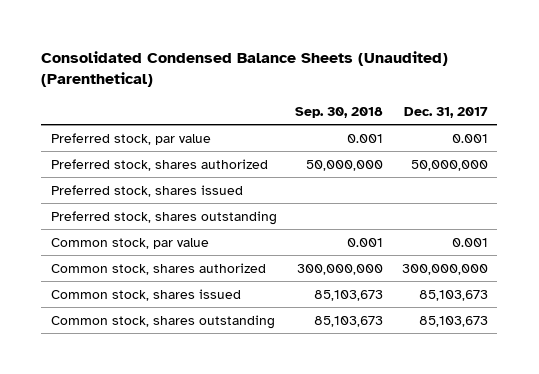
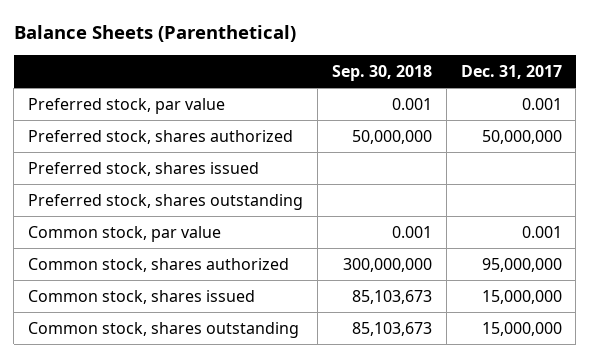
[41,50,449,88] Consolidated Condensed Balance Sheets (Unaudited) (Parenthetical) -> [13,24,296,42] Balance Sheets (Parenthetical)
[402,263,489,275] 300,000,000 -> [481,257,562,272] 95,000,000
[419,289,489,301] 85,103,673 -> [481,289,562,304] 15,000,000
[419,315,489,327] 85,103,673 -> [481,321,562,336] 15,000,000

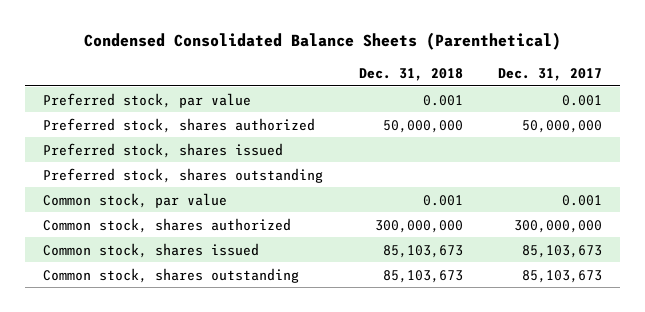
[13,24,296,42] Balance Sheets (Parenthetical) -> [83,32,561,51] Condensed Consolidated Balance Sheets (Parenthetical)
[331,64,432,81] Sep. 30, 2018 -> none
none -> [358,67,463,81] Dec. 31, 2018
[481,257,562,272] 95,000,000 -> [514,219,603,233] 300,000,000
[481,289,562,304] 15,000,000 -> [522,244,603,258] 85,103,673
[481,321,562,336] 15,000,000 -> [522,269,603,283] 85,103,673

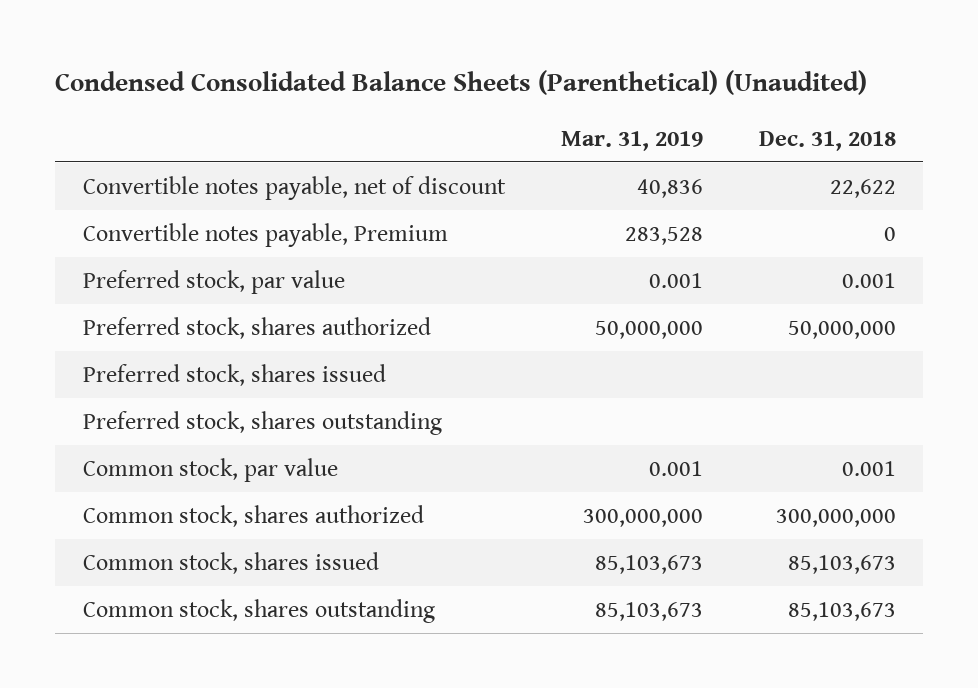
[83,32,561,51] Condensed Consolidated Balance Sheets (Parenthetical) -> [55,70,868,96] Condensed Consolidated Balance Sheets (Parenthetical) (Unaudited)
[498,67,603,81] Dec. 31, 2017 -> none
none -> [560,130,703,151] Mar. 31, 2019
none -> [82,175,506,200] Convertible notes payable, net of discount
none -> [82,222,448,247] Convertible notes payable, Premium

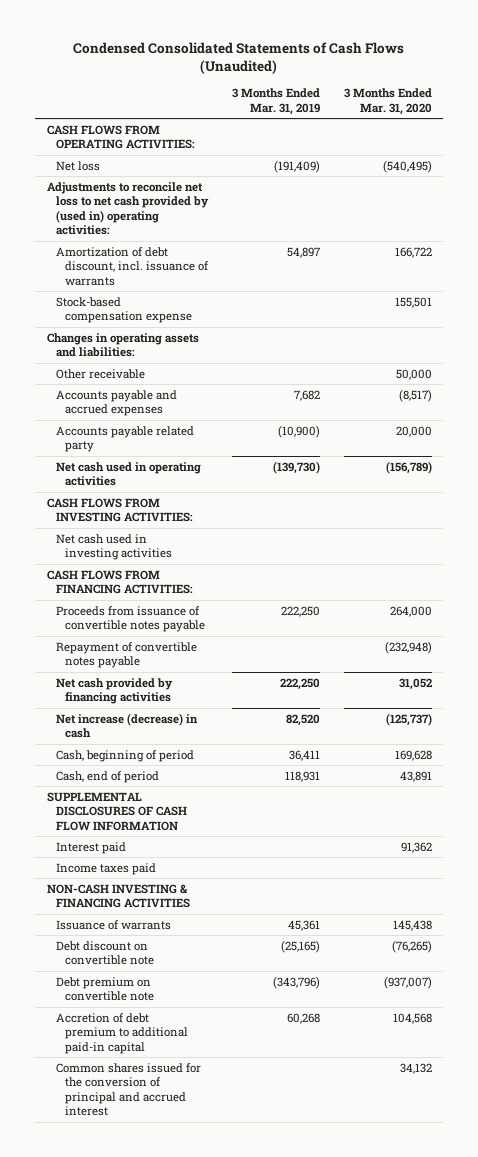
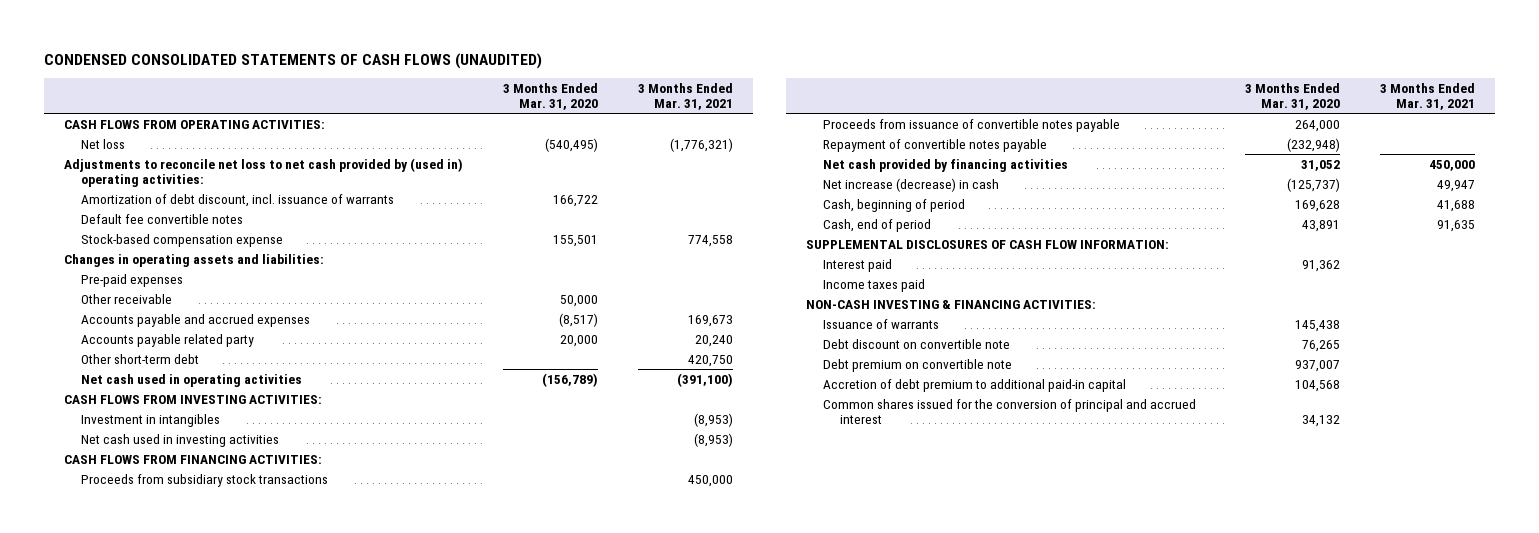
[73,41,405,74] Condensed Consolidated Statements of Cash Flows (Unaudited) -> [43,52,542,69] CONDENSED CONSOLIDATED STATEMENTS OF CASH FLOWS (UNAUDITED)
[231,88,320,115] 3 Months Ended Mar. 31, 2019 -> none
none -> [637,82,733,111] 3 Months Ended Mar. 31, 2021
none -> [80,213,243,224] Default fee convertible notes
none -> [80,273,183,287] Pre-paid expenses
none -> [80,353,199,364] Other short-term debt
none -> [80,413,220,427] Investment in intangibles
none -> [80,473,328,487] Proceeds from subsidiary stock transactions
[46,791,187,831] SUPPLEMENTAL DISCLOSURES OF CASH FLOW INFORMATION -> [806,239,1170,249] SUPPLEMENTAL DISCLOSURES OF CASH FLOW INFORMATION:
[46,883,190,909] NON-CASH INVESTING & FINANCING ACTIVITIES -> [806,299,1097,309] NON-CASH INVESTING & FINANCING ACTIVITIES:
[391,939,432,953] (76,265) -> [1302,339,1341,352] 76,265
[383,975,432,989] (937,007) -> [1295,359,1341,372] 937,007

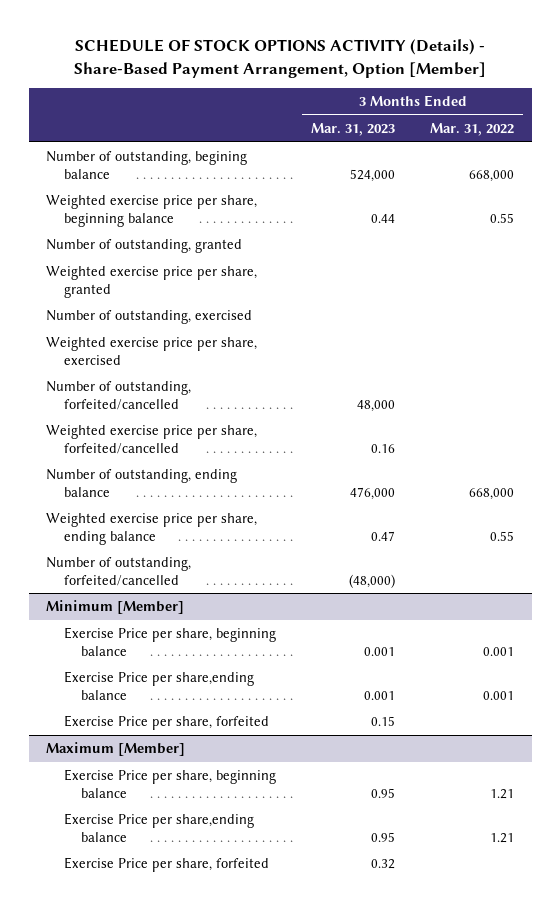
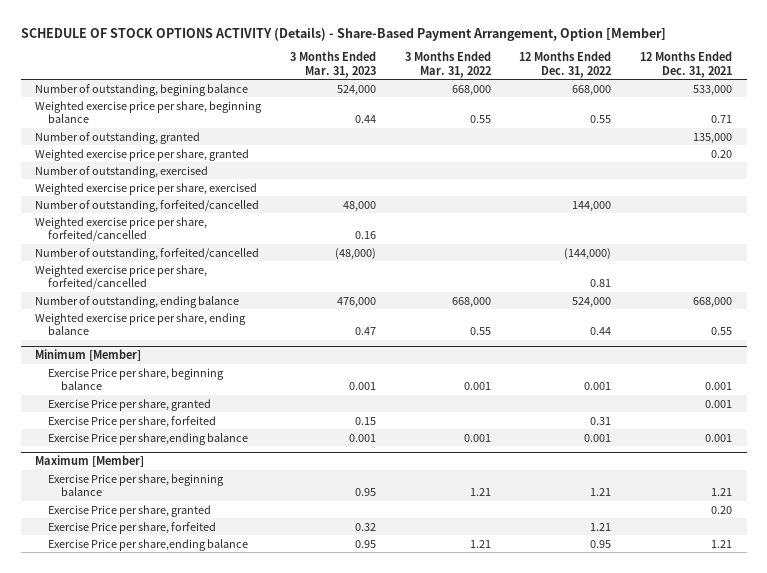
none -> [519,51,612,78] 12 Months Ended Dec. 31, 2022
none -> [640,51,733,78] 12 Months Ended Dec. 31, 2021
[46,557,192,586] Number of outstanding, forfeited/cancelled -> [34,247,259,260] Number of outstanding, forfeited/cancelled
none -> [34,264,207,290] Weighted exercise price per share, forfeited/cancelled
none -> [47,398,211,411] Exercise Price per share, granted
[63,671,254,700] Exercise Price per share,ending balance -> [47,432,248,445] Exercise Price per share,ending balance
none -> [47,504,211,517] Exercise Price per share, granted
[63,813,254,842] Exercise Price per share,ending balance -> [47,538,248,551] Exercise Price per share,ending balance

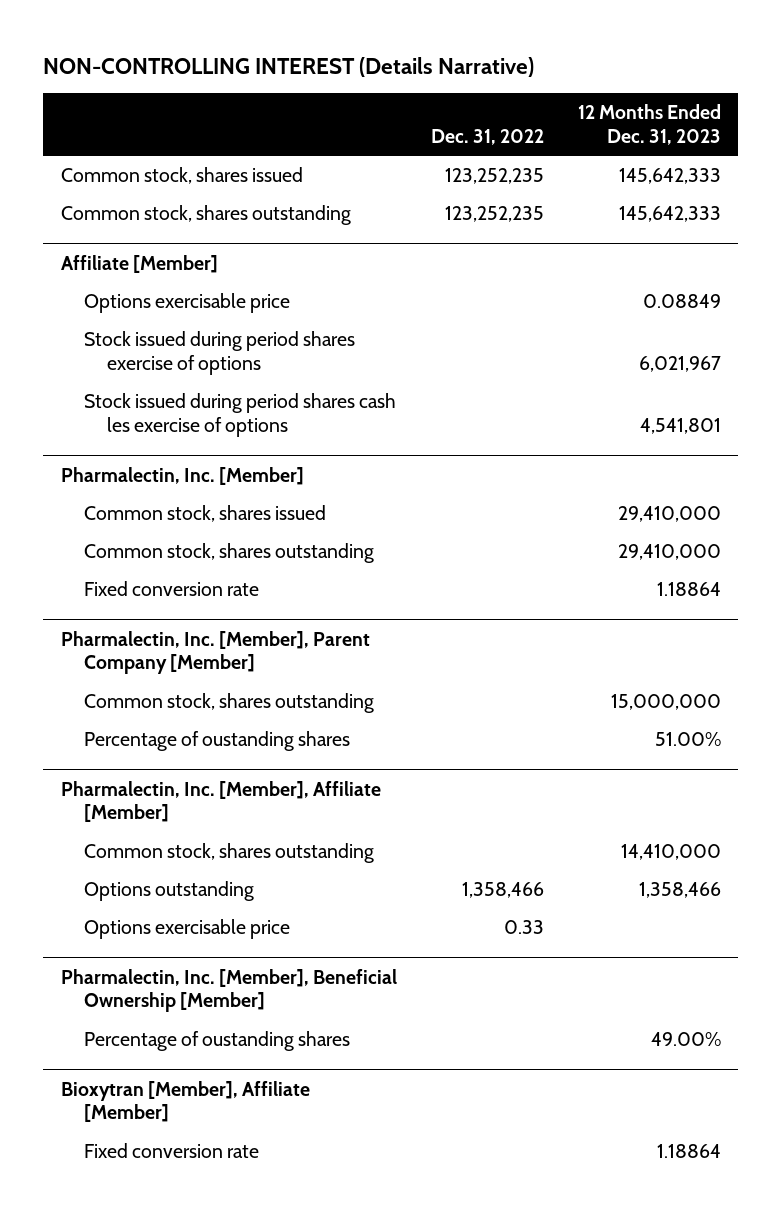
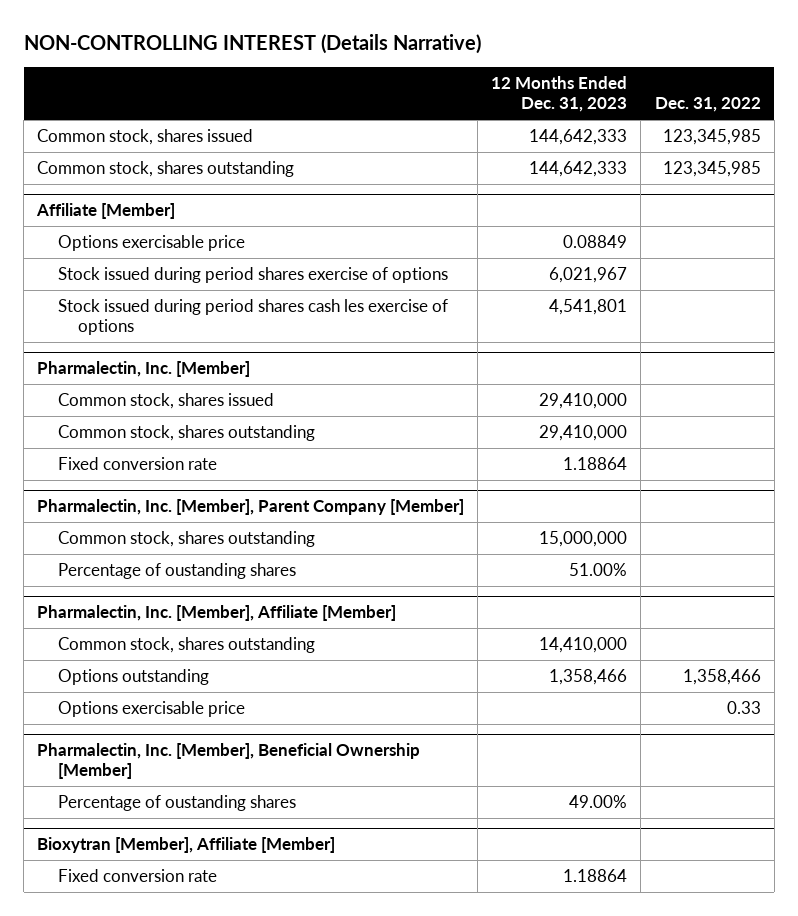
[444,168,544,185] 123,252,235 -> [662,128,761,145] 123,345,985
[619,168,722,185] 145,642,333 -> [529,128,628,145] 144,642,333
[444,206,544,223] 123,252,235 -> [662,160,761,177] 123,345,985
[619,206,722,223] 145,642,333 -> [529,160,628,177] 144,642,333

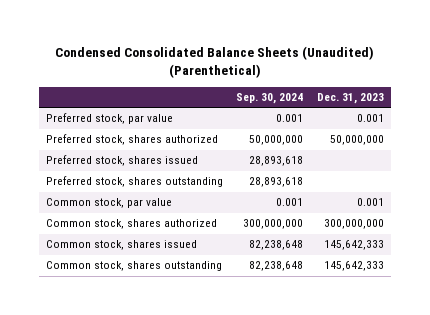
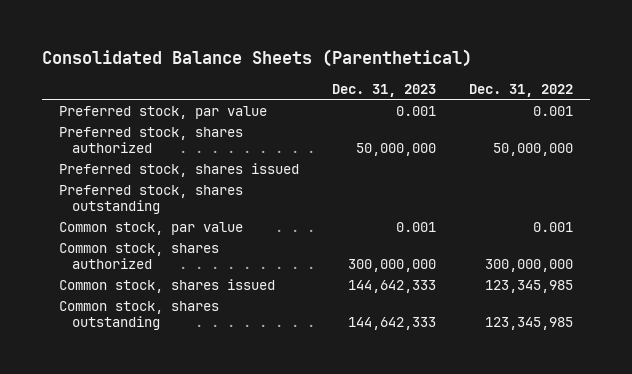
[54,46,374,79] Condensed Consolidated Balance Sheets (Unaudited) (Parenthetical) -> [42,49,473,68] Consolidated Balance Sheets (Parenthetical)
[236,93,304,105] Sep. 30, 2024 -> none
none -> [469,83,574,97] Dec. 31, 2022
[323,240,384,251] 145,642,333 -> [347,279,436,293] 144,642,333
[323,261,384,272] 145,642,333 -> [347,317,436,331] 144,642,333

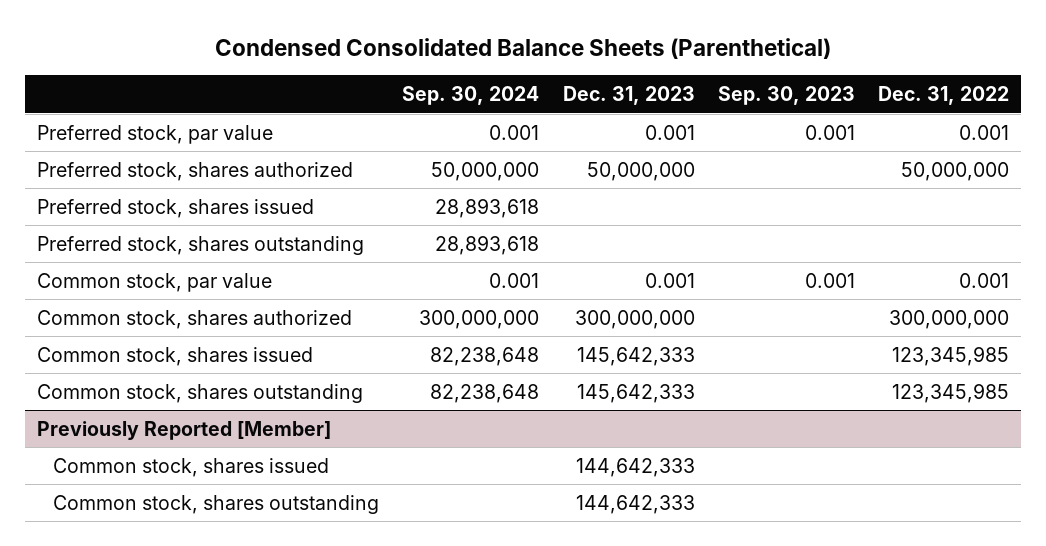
[42,49,473,68] Consolidated Balance Sheets (Parenthetical) -> [215,37,832,59] Condensed Consolidated Balance Sheets (Parenthetical)
none -> [402,86,540,106] Sep. 30, 2024
none -> [717,86,855,106] Sep. 30, 2023
[347,279,436,293] 144,642,333 -> [576,346,695,366] 145,642,333
[347,317,436,331] 144,642,333 -> [576,383,695,403] 145,642,333
none -> [36,420,331,440] Previously Reported [Member]
none -> [52,457,329,477] Common stock, shares issued
none -> [52,494,379,514] Common stock, shares outstanding

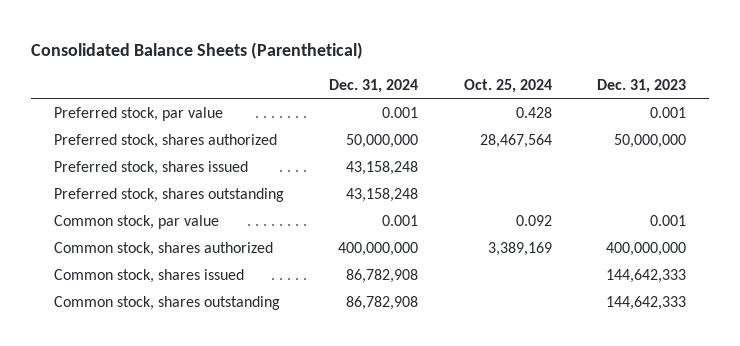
[215,37,832,59] Condensed Consolidated Balance Sheets (Parenthetical) -> [31,41,364,59] Consolidated Balance Sheets (Parenthetical)
[402,86,540,106] Sep. 30, 2024 -> none
[717,86,855,106] Sep. 30, 2023 -> none
[878,86,1010,106] Dec. 31, 2022 -> none
none -> [329,78,419,93] Dec. 31, 2024
none -> [463,78,552,93] Oct. 25, 2024
[36,346,313,366] Common stock, shares issued -> none
[36,383,363,403] Common stock, shares outstanding -> none
[36,420,331,440] Previously Reported [Member] -> none
[574,309,695,329] 300,000,000 -> [606,241,687,256] 400,000,000

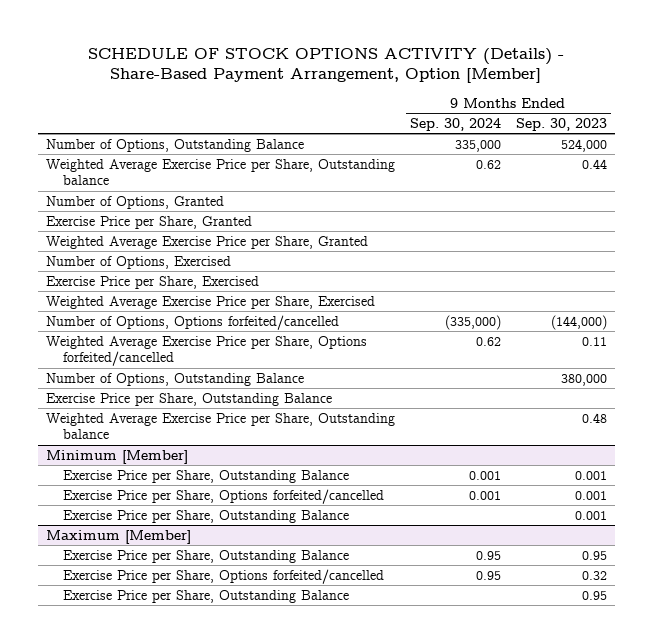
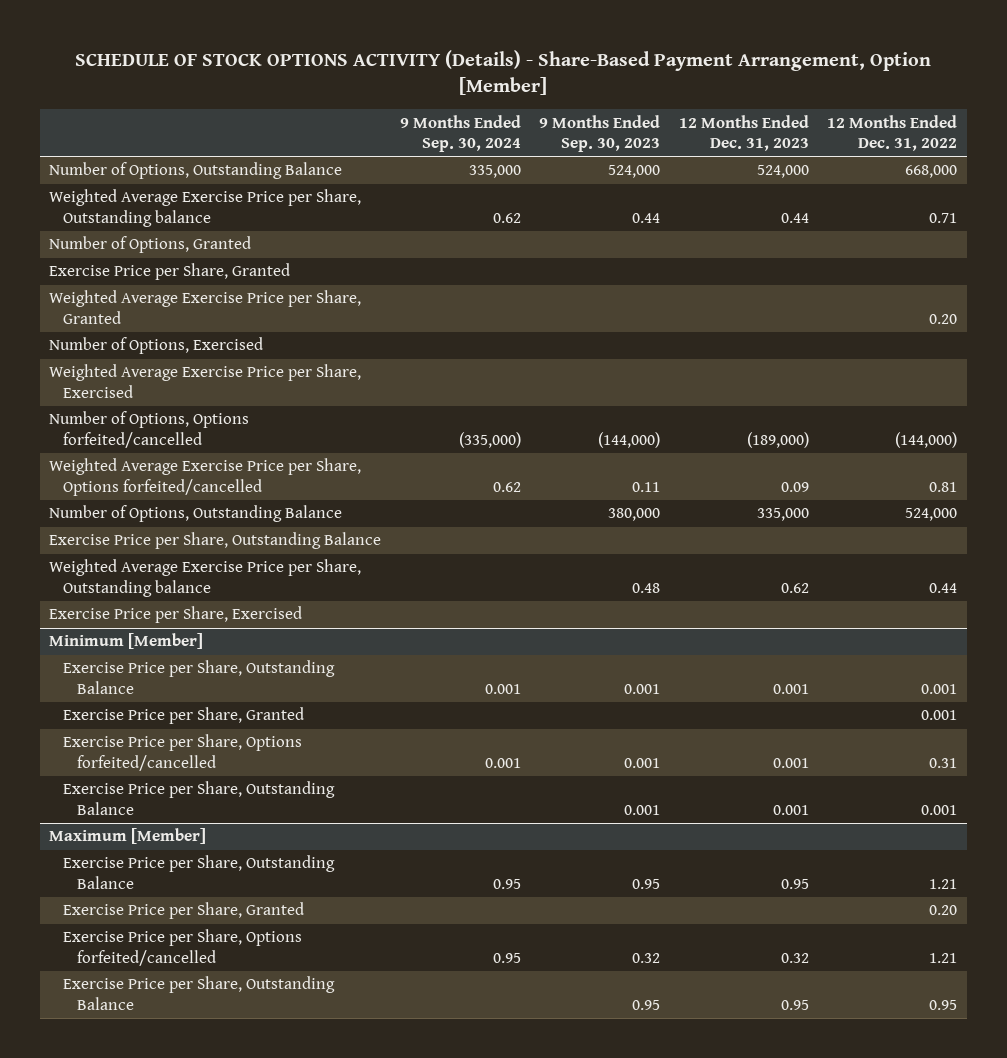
none -> [678,114,809,152] 12 Months Ended Dec. 31, 2023
none -> [827,114,958,152] 12 Months Ended Dec. 31, 2022
[45,275,259,289] Exercise Price per Share, Exercised -> [49,606,303,624] Exercise Price per Share, Exercised
none -> [63,707,305,725] Exercise Price per Share, Granted
none -> [63,902,305,920] Exercise Price per Share, Granted

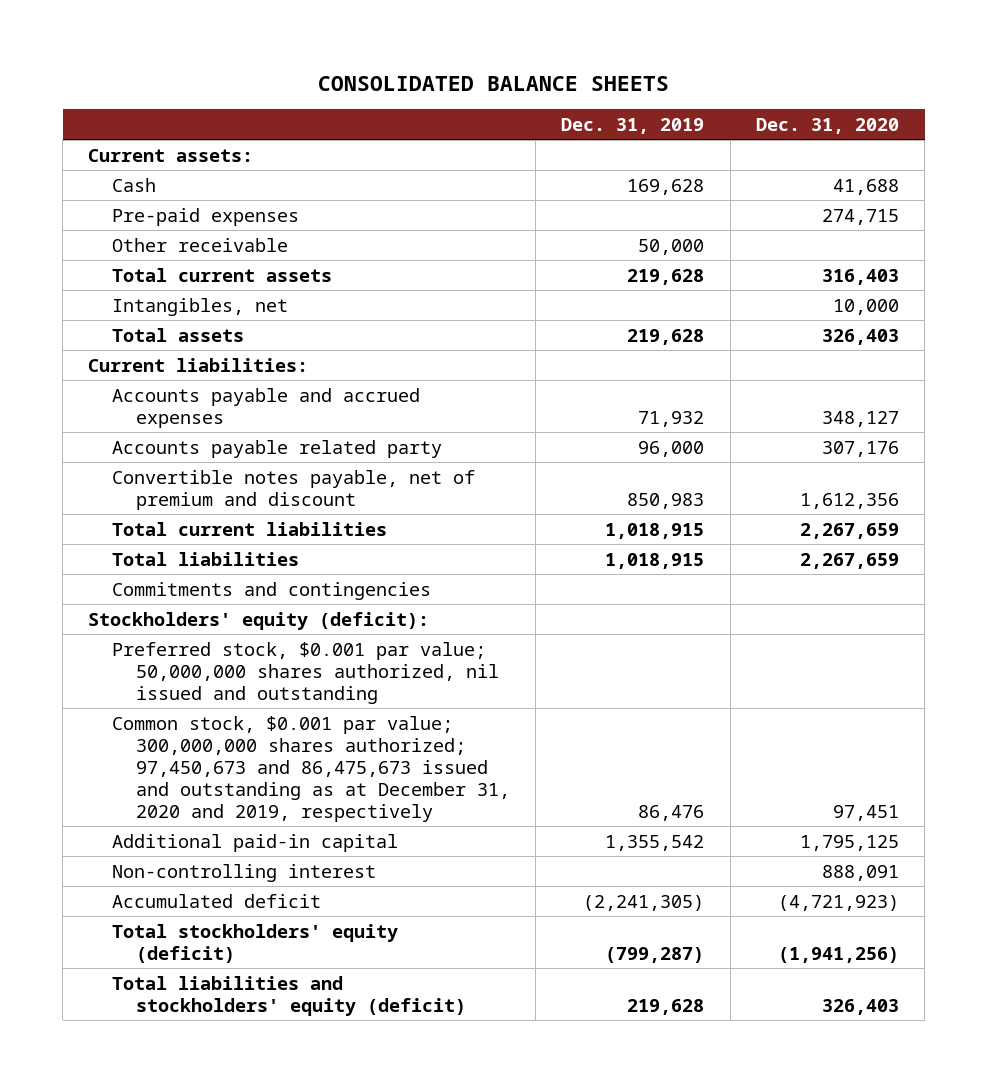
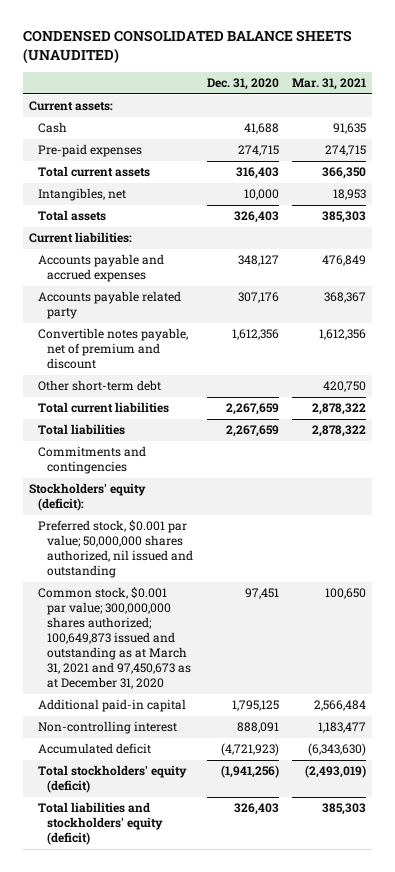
[317,76,669,92] CONSOLIDATED BALANCE SHEETS -> [22,30,352,64] CONDENSED CONSOLIDATED BALANCE SHEETS (UNAUDITED)
[561,117,705,134] Dec. 31, 2019 -> none
none -> [291,78,366,91] Mar. 31, 2021
[112,237,289,252] Other receivable -> none
none -> [38,380,162,392] Other short-term debt
[112,715,510,822] Common stock, $0.001 par value; 300,000,000 shares authorized; 97,450,673 and 86,475,673 issued and outstanding as at December 31, 2020 and 2019, respectively -> [38,587,192,690] Common stock, $0.001 par value; 300,000,000 shares authorized; 100,649,873 issued and outstanding as at March 31, 2021 and 97,450,673 as at December 31, 2020

